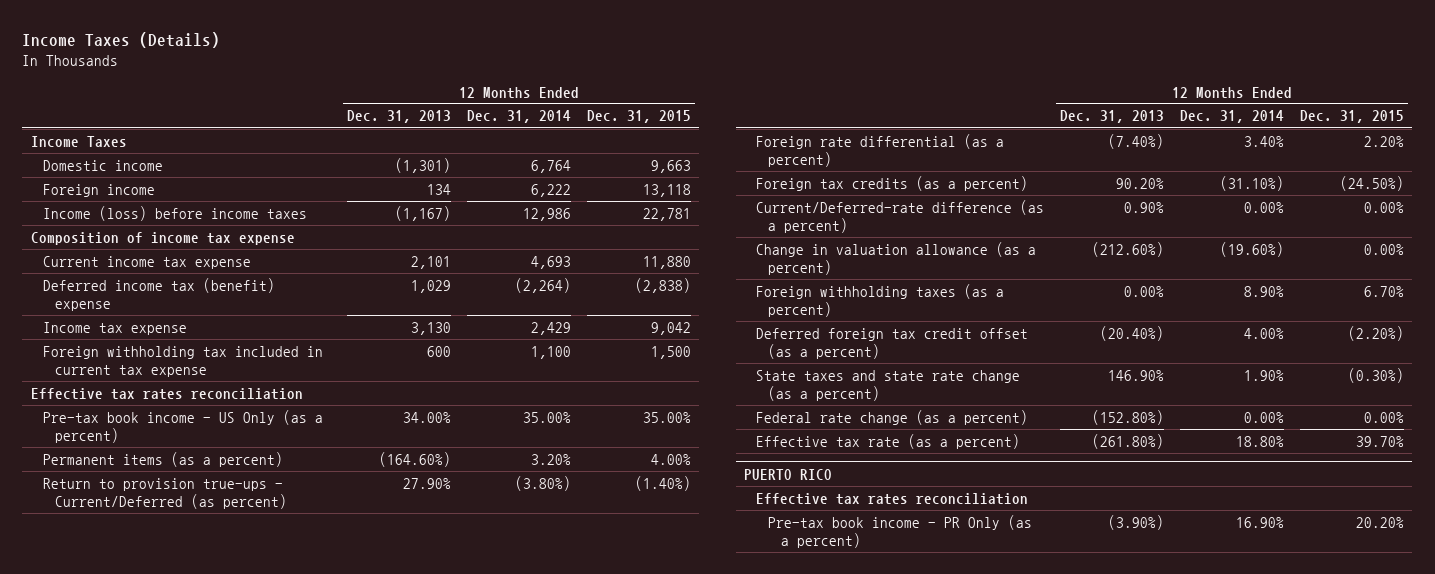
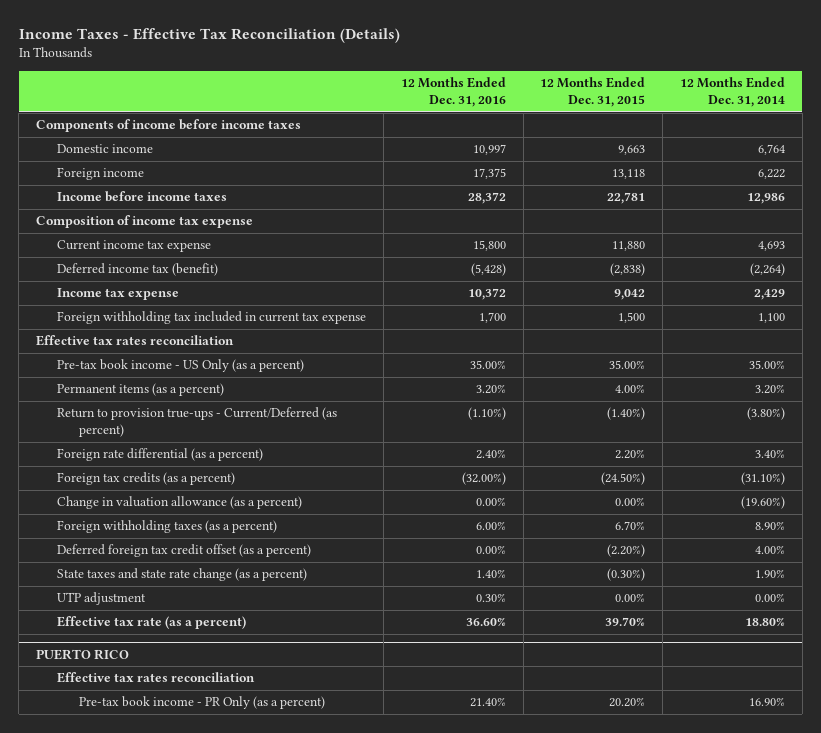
[22,32,221,49] Income Taxes (Details) -> [18,28,400,44] Income Taxes - Effective Tax Reconciliation (Details)
[346,110,451,124] Dec. 31, 2013 -> none
none -> [400,77,506,108] 12 Months Ended Dec. 31, 2016
[30,135,127,147] Income Taxes -> none
none -> [35,119,301,133] Components of income before income taxes
[42,205,307,221] Income (loss) before income taxes -> [57,191,228,203] Income before income taxes
[42,277,275,311] Deferred income tax (benefit) expense -> [57,263,219,277] Deferred income tax (benefit)
[756,199,1045,233] Current/Deferred-rate difference (as a percent) -> none
[756,409,1029,425] Federal rate change (as a percent) -> none
none -> [57,592,147,606] UTP adjustment

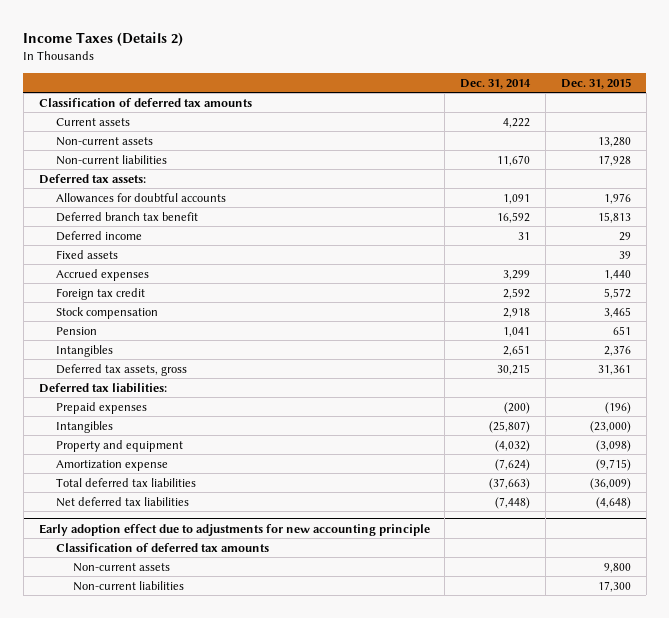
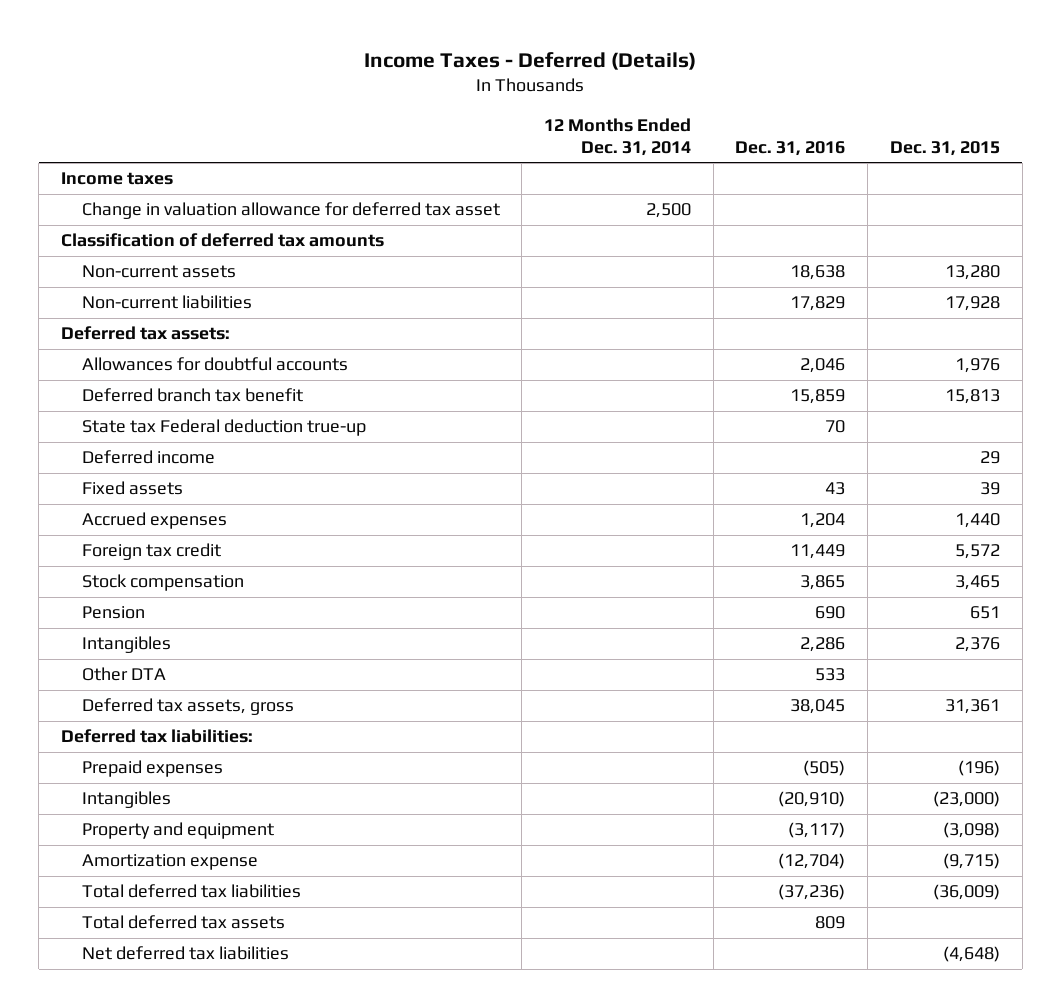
[23,31,184,46] Income Taxes (Details 2) -> [364,51,697,70] Income Taxes - Deferred (Details)
[460,78,532,89] Dec. 31, 2014 -> none
none -> [544,117,692,156] 12 Months Ended Dec. 31, 2014
none -> [735,140,846,156] Dec. 31, 2016
none -> [60,172,173,186] Income taxes
none -> [81,202,500,220] Change in valuation allowance for deferred tax asset
[55,117,130,126] Current assets -> none
none -> [81,419,366,437] State tax Federal deduction true-up
none -> [81,667,166,682] Other DTA
none -> [81,915,285,930] Total deferred tax assets
[38,523,430,536] Early adoption effect due to adjustments for new accounting principle -> none
[55,542,269,552] Classification of deferred tax amounts -> none
[73,562,171,572] Non-current assets -> none
[73,580,185,591] Non-current liabilities -> none

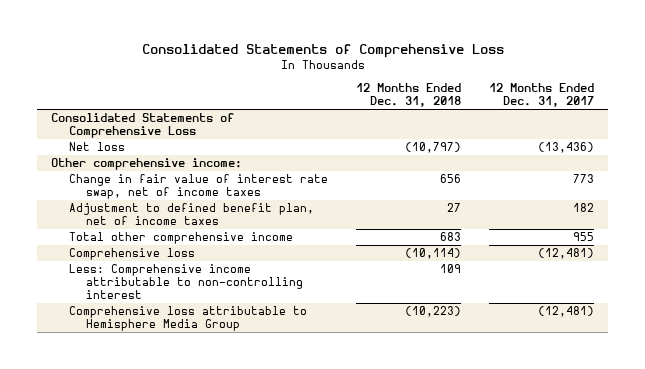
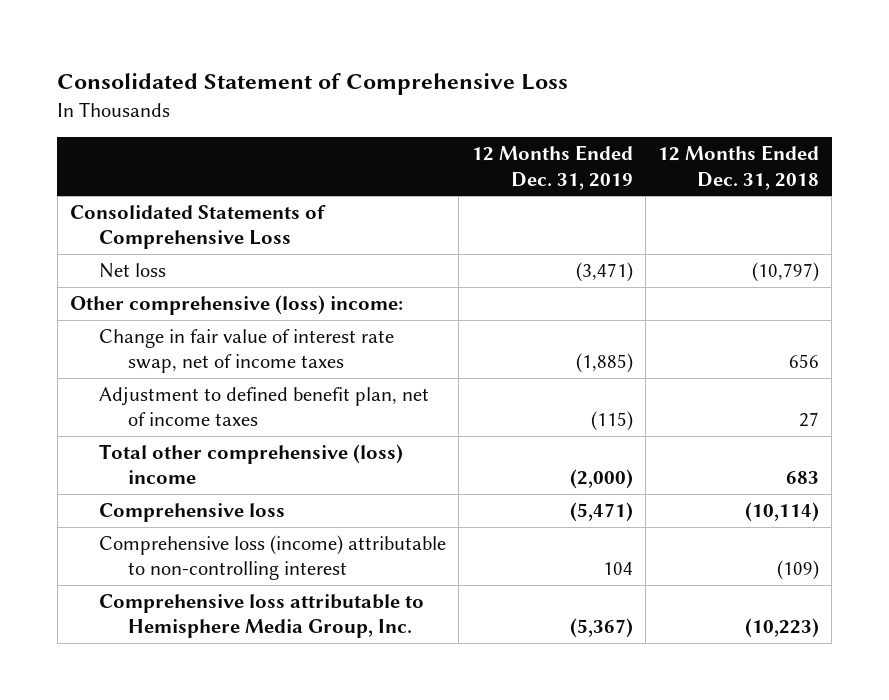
[141,44,504,59] Consolidated Statements of Comprehensive Loss -> [57,73,569,96] Consolidated Statement of Comprehensive Loss
[489,83,595,108] 12 Months Ended Dec. 31, 2017 -> none
none -> [471,145,633,190] 12 Months Ended Dec. 31, 2019
[51,158,243,171] Other comprehensive income: -> [70,294,404,315] Other comprehensive (loss) income:
[68,232,293,245] Total other comprehensive income -> [99,443,404,485] Total other comprehensive (loss) income
[68,264,303,300] Less: Comprehensive income attributable to non-controlling interest -> [99,534,447,581] Comprehensive loss (income) attributable to non-controlling interest
[439,264,461,274] 109 -> [776,560,819,581] (109)
[68,306,307,332] Comprehensive loss attributable to Hemisphere Media Group -> [99,593,425,639] Comprehensive loss attributable to Hemisphere Media Group, Inc.

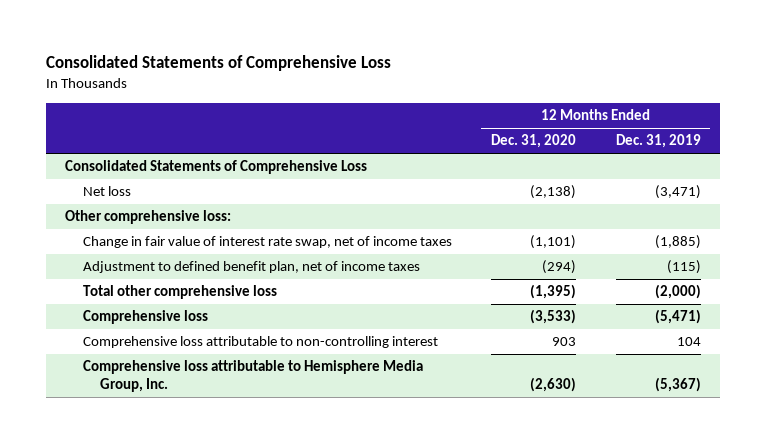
[57,73,569,96] Consolidated Statement of Comprehensive Loss -> [45,55,391,72] Consolidated Statements of Comprehensive Loss
[657,145,819,190] 12 Months Ended Dec. 31, 2018 -> none
none -> [491,134,577,149] Dec. 31, 2020
[70,294,404,315] Other comprehensive (loss) income: -> [65,210,232,225] Other comprehensive loss:
[99,443,404,485] Total other comprehensive (loss) income -> [82,285,277,300] Total other comprehensive loss
[99,534,447,581] Comprehensive loss (income) attributable to non-controlling interest -> [82,336,438,349] Comprehensive loss attributable to non-controlling interest

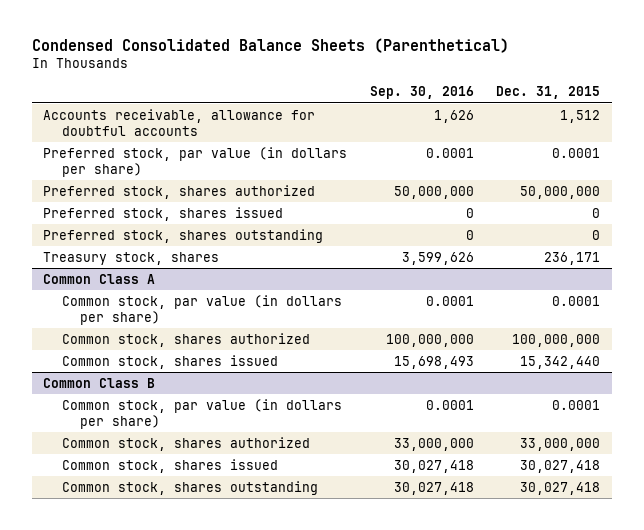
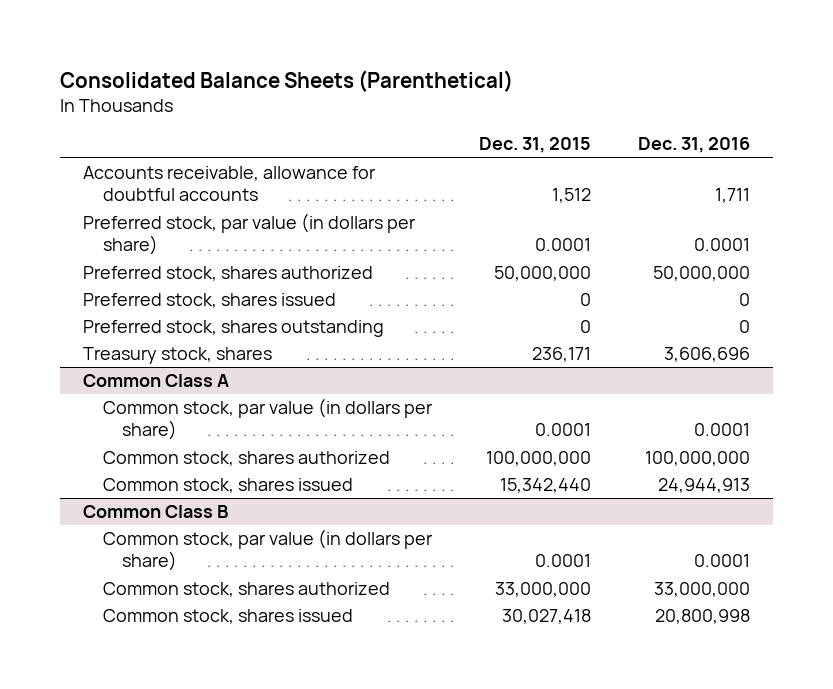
[32,38,510,54] Condensed Consolidated Balance Sheets (Parenthetical) -> [59,69,513,92] Consolidated Balance Sheets (Parenthetical)
[369,86,474,100] Sep. 30, 2016 -> none
none -> [637,137,750,154] Dec. 31, 2016
[61,480,318,495] Common stock, shares outstanding -> none

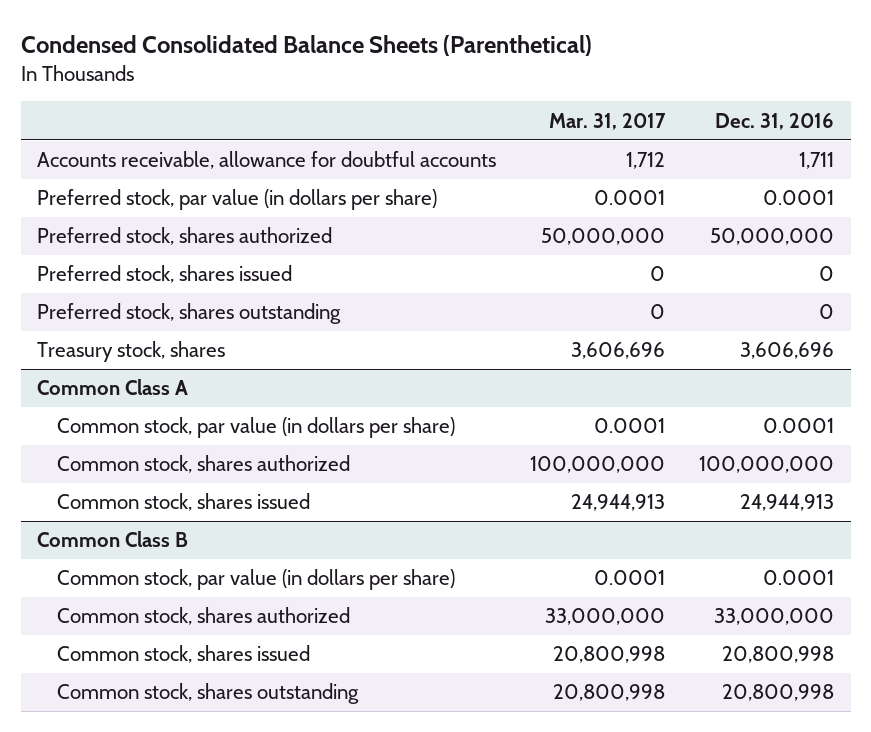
[59,69,513,92] Consolidated Balance Sheets (Parenthetical) -> [20,34,592,56] Condensed Consolidated Balance Sheets (Parenthetical)
[478,137,591,154] Dec. 31, 2015 -> none
none -> [549,112,667,130] Mar. 31, 2017
none -> [56,683,359,705] Common stock, shares outstanding

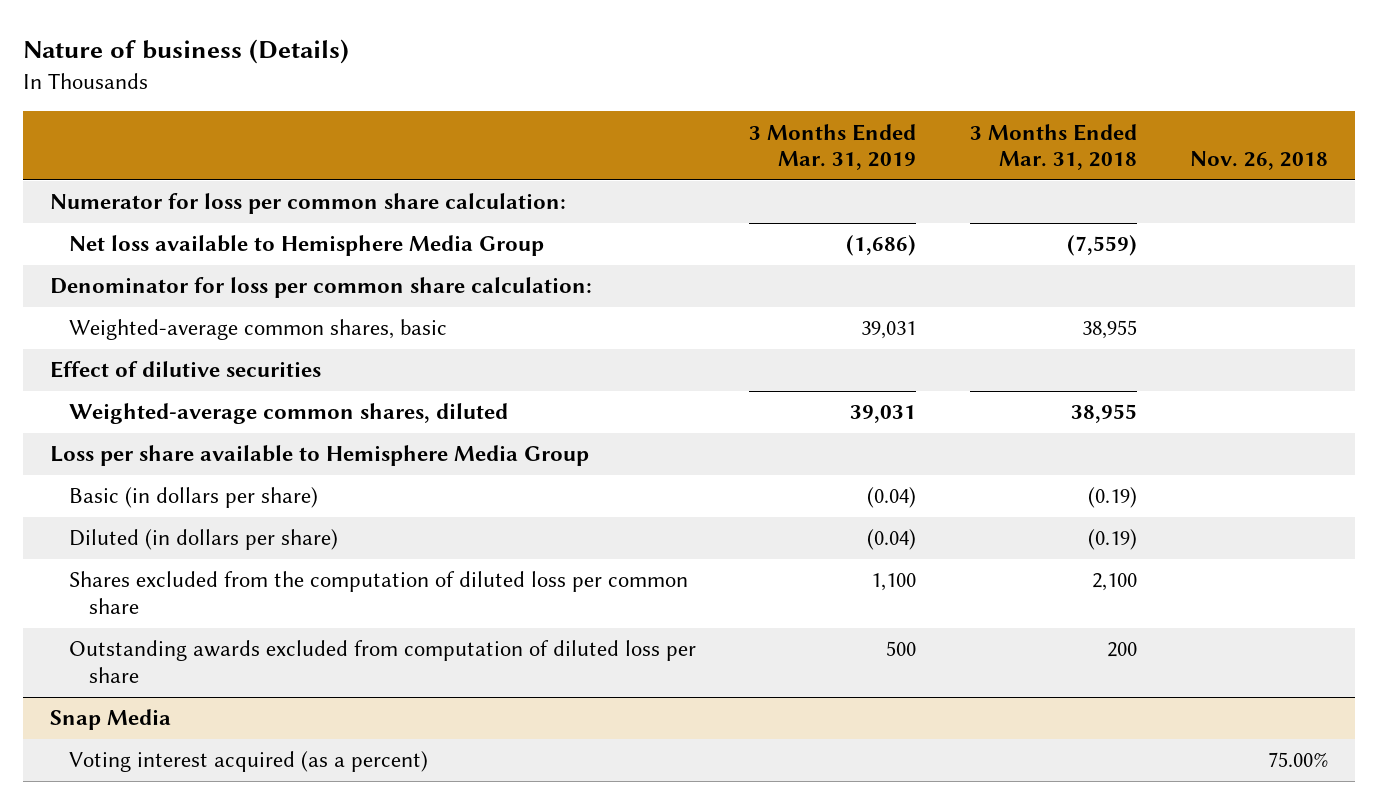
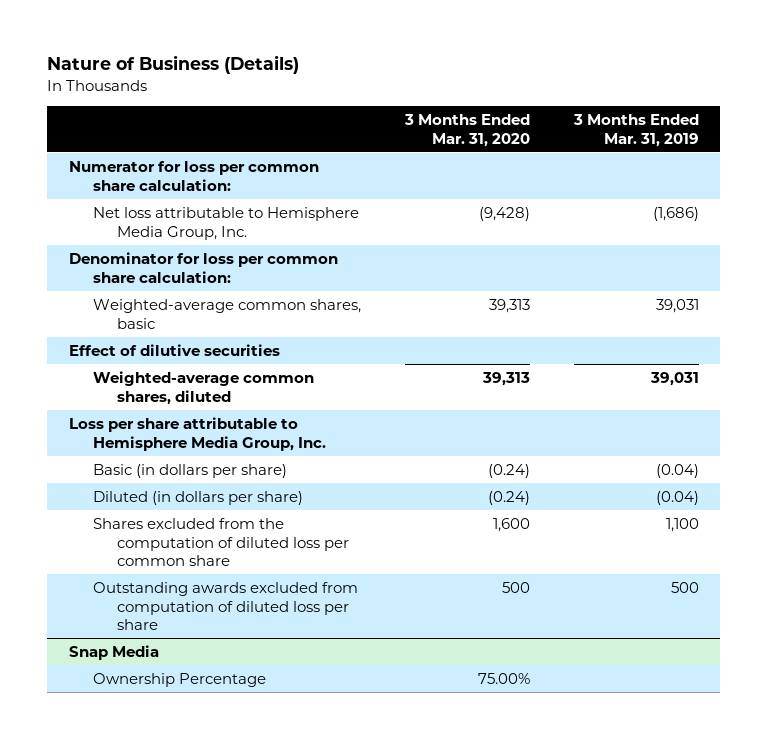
[22,39,349,65] Nature of business (Details) -> [46,55,299,75] Nature of Business (Details)
[969,123,1137,171] 3 Months Ended Mar. 31, 2018 -> none
[1190,151,1329,171] Nov. 26, 2018 -> none
none -> [403,113,530,147] 3 Months Ended Mar. 31, 2020
[69,235,545,257] Net loss available to Hemisphere Media Group -> [92,206,359,240] Net loss attributable to Hemisphere Media Group, Inc.
[49,445,589,467] Loss per share available to Hemisphere Media Group -> [68,416,326,451] Loss per share attributable to Hemisphere Media Group, Inc.
[69,751,429,773] Voting interest acquired (as a percent) -> none
none -> [92,672,266,687] Ownership Percentage

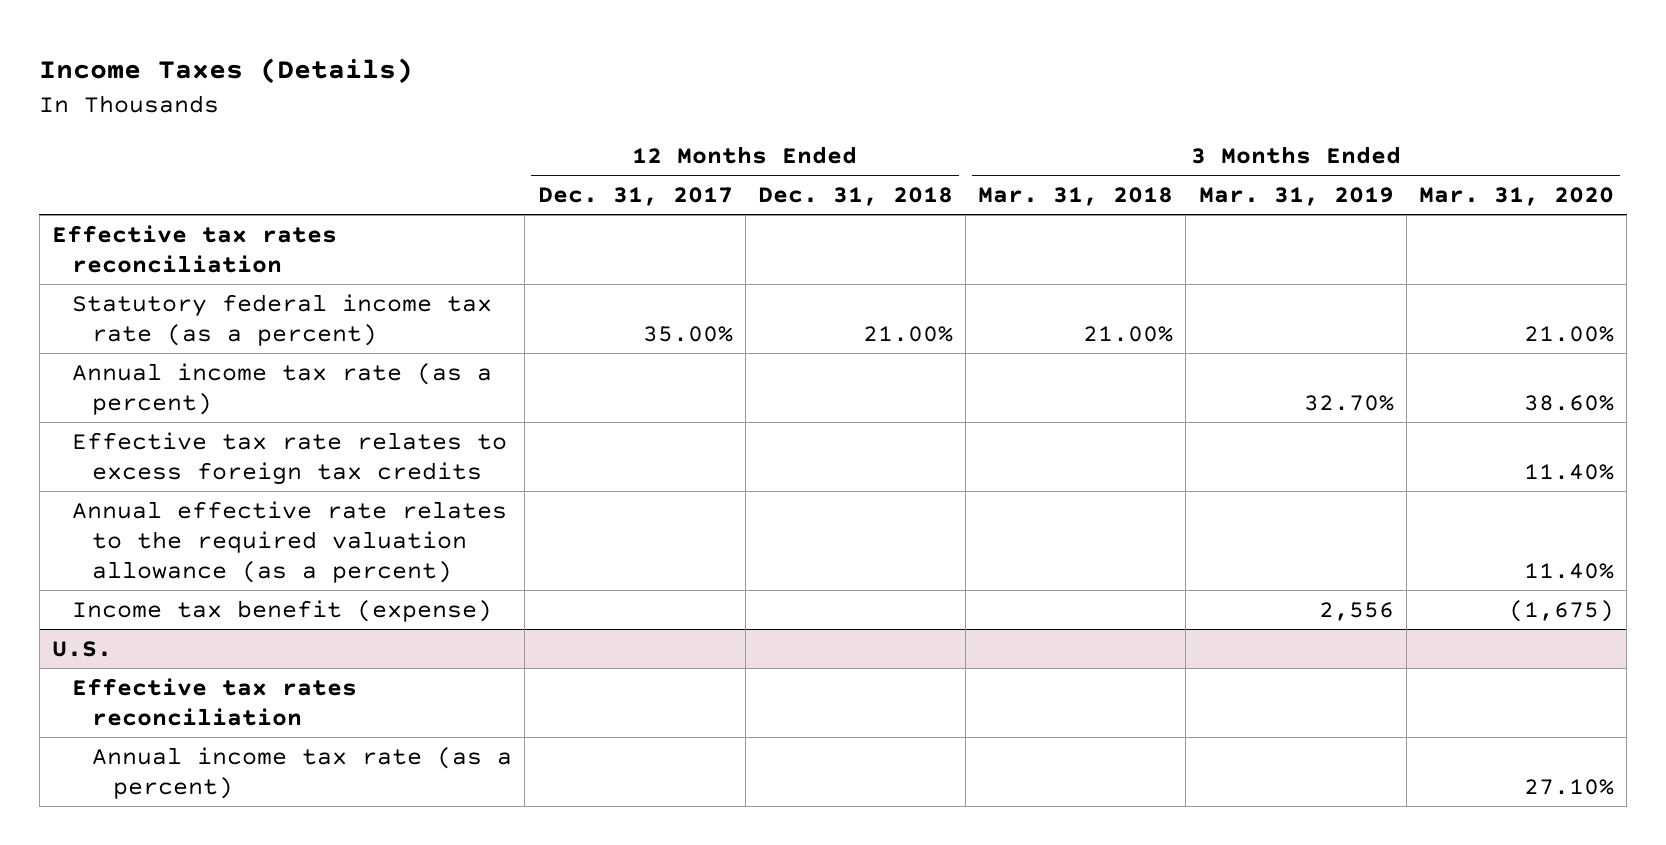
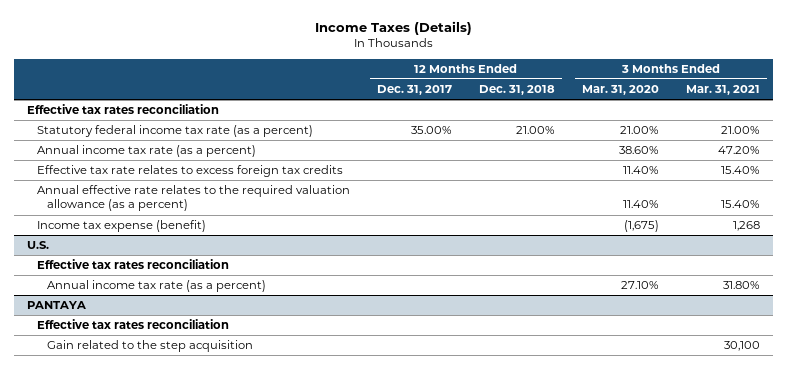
[978,187,1174,207] Mar. 31, 2018 -> none
[1198,187,1394,207] Mar. 31, 2019 -> none
none -> [685,85,760,96] Mar. 31, 2021
[71,599,492,622] Income tax benefit (expense) -> [37,220,207,233] Income tax expense (benefit)
none -> [27,301,87,310] PANTAYA
none -> [37,319,230,330] Effective tax rates reconciliation
none -> [47,340,254,353] Gain related to the step acquisition

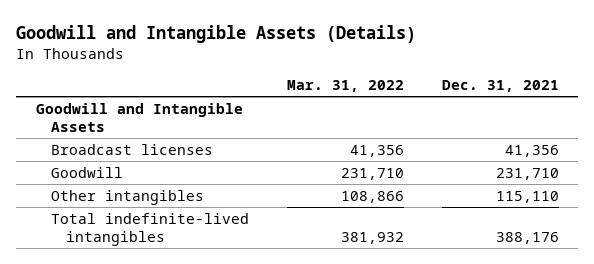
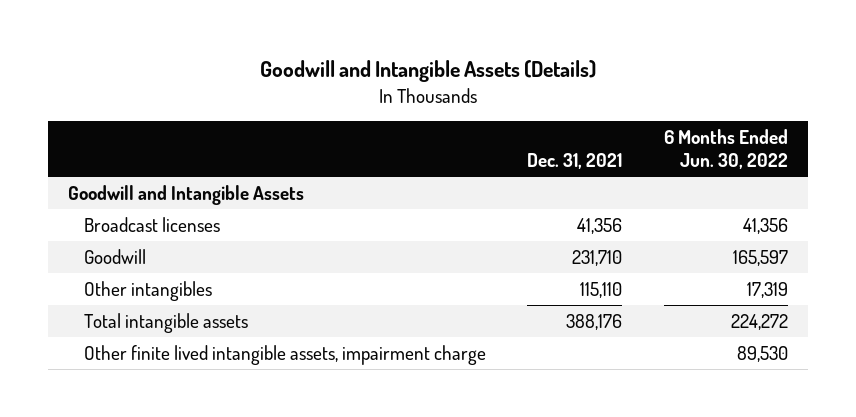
[286,80,404,93] Mar. 31, 2022 -> none
none -> [663,129,788,169] 6 Months Ended Jun. 30, 2022
[50,212,249,246] Total indefinite-lived intangibles -> [84,313,249,334] Total intangible assets
none -> [84,345,487,366] Other finite lived intangible assets, impairment charge

